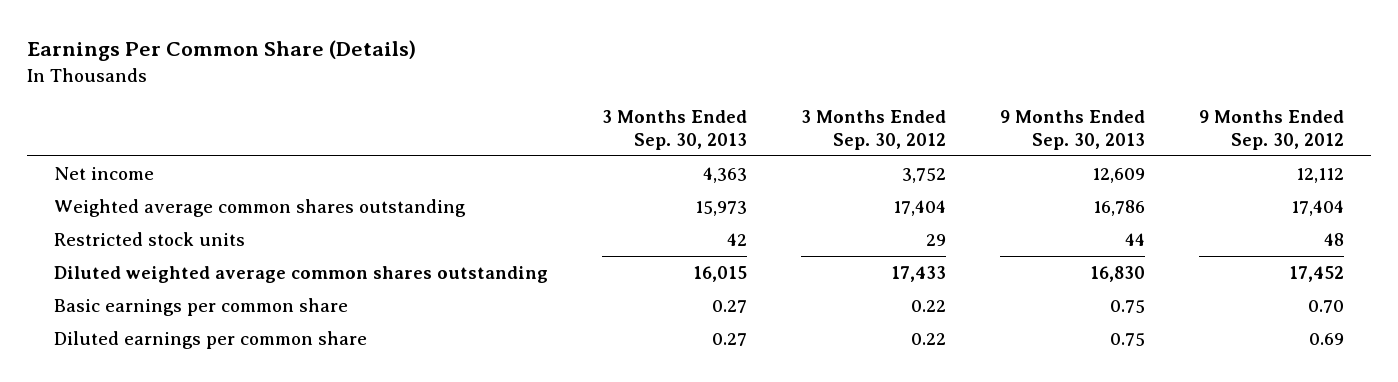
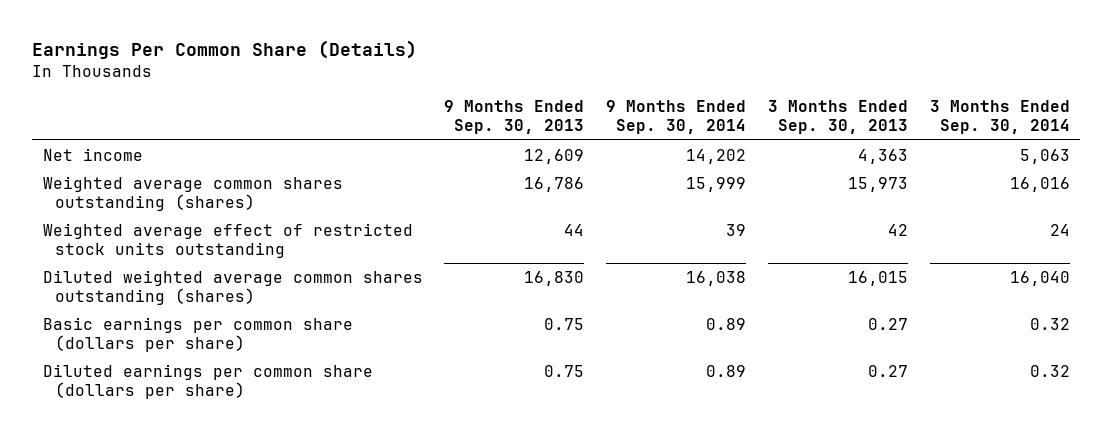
[801,110,947,150] 3 Months Ended Sep. 30, 2012 -> none
[1199,110,1345,150] 9 Months Ended Sep. 30, 2012 -> none
none -> [606,100,747,135] 9 Months Ended Sep. 30, 2014
none -> [929,100,1070,135] 3 Months Ended Sep. 30, 2014
[54,199,467,218] Weighted average common shares outstanding -> [42,175,343,211] Weighted average common shares outstanding (shares)
[54,232,246,247] Restricted stock units -> [42,222,413,258] Weighted average effect of restricted stock units outstanding
[54,266,549,284] Diluted weighted average common shares outstanding -> [42,269,423,305] Diluted weighted average common shares outstanding (shares)
[54,298,349,317] Basic earnings per common share -> [42,316,353,352] Basic earnings per common share (dollars per share)
[54,331,368,350] Diluted earnings per common share -> [42,363,373,399] Diluted earnings per common share (dollars per share)

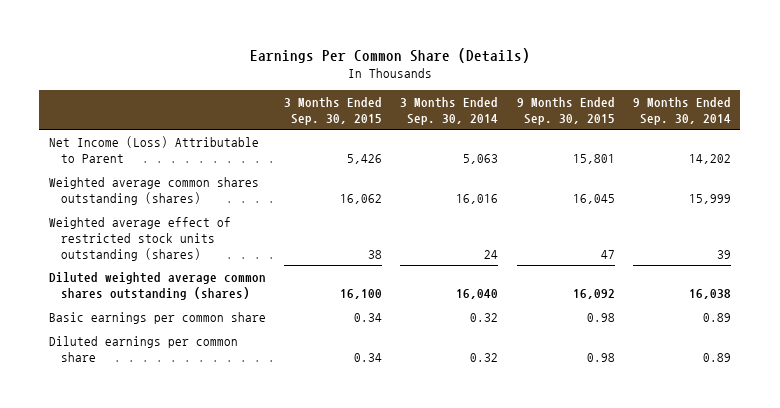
[444,100,585,135] 9 Months Ended Sep. 30, 2013 -> none
[767,100,908,135] 3 Months Ended Sep. 30, 2013 -> none
none -> [283,96,382,125] 3 Months Ended Sep. 30, 2015
none -> [516,96,615,125] 9 Months Ended Sep. 30, 2015
[42,147,143,161] Net income -> [48,135,259,163] Net Income (Loss) Attributable to Parent
[42,222,413,258] Weighted average effect of restricted stock units outstanding -> [48,216,231,261] Weighted average effect of restricted stock units outstanding (shares)
[42,316,353,352] Basic earnings per common share (dollars per share) -> [48,311,266,324] Basic earnings per common share
[42,363,373,399] Diluted earnings per common share (dollars per share) -> [48,335,238,362] Diluted earnings per common share

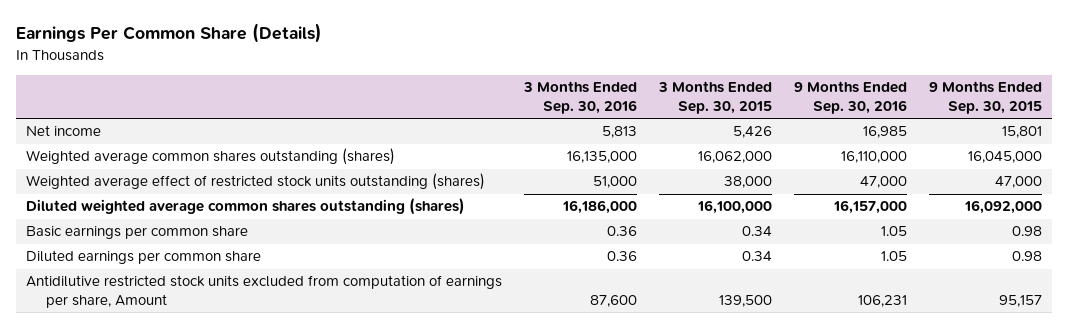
[400,96,499,125] 3 Months Ended Sep. 30, 2014 -> none
[632,96,731,125] 9 Months Ended Sep. 30, 2014 -> none
none -> [523,81,638,114] 3 Months Ended Sep. 30, 2016
none -> [793,81,907,114] 9 Months Ended Sep. 30, 2016
[48,135,259,163] Net Income (Loss) Attributable to Parent -> [26,125,102,137] Net income
[339,193,382,204] 16,062 -> [698,151,773,164] 16,062,000
[572,193,615,204] 16,045 -> [967,151,1042,164] 16,045,000
[367,249,382,259] 38 -> [724,176,773,189] 38,000
[600,249,615,259] 47 -> [994,176,1042,189] 47,000
[339,288,382,299] 16,100 -> [697,200,773,215] 16,100,000
[572,288,615,299] 16,092 -> [963,200,1042,215] 16,092,000
none -> [26,275,503,309] Antidilutive restricted stock units excluded from computation of earnings per share, Amount

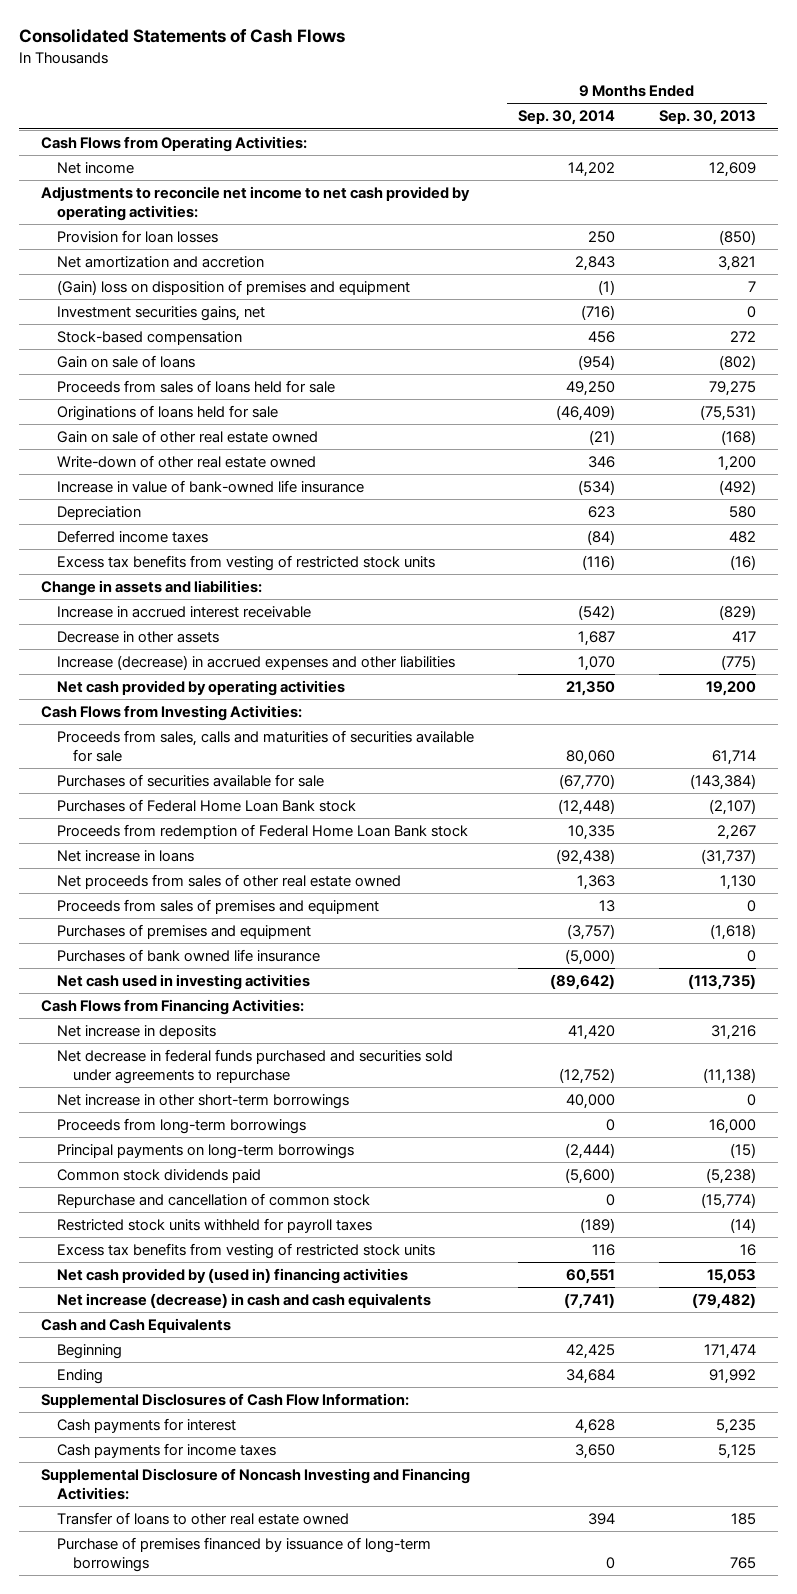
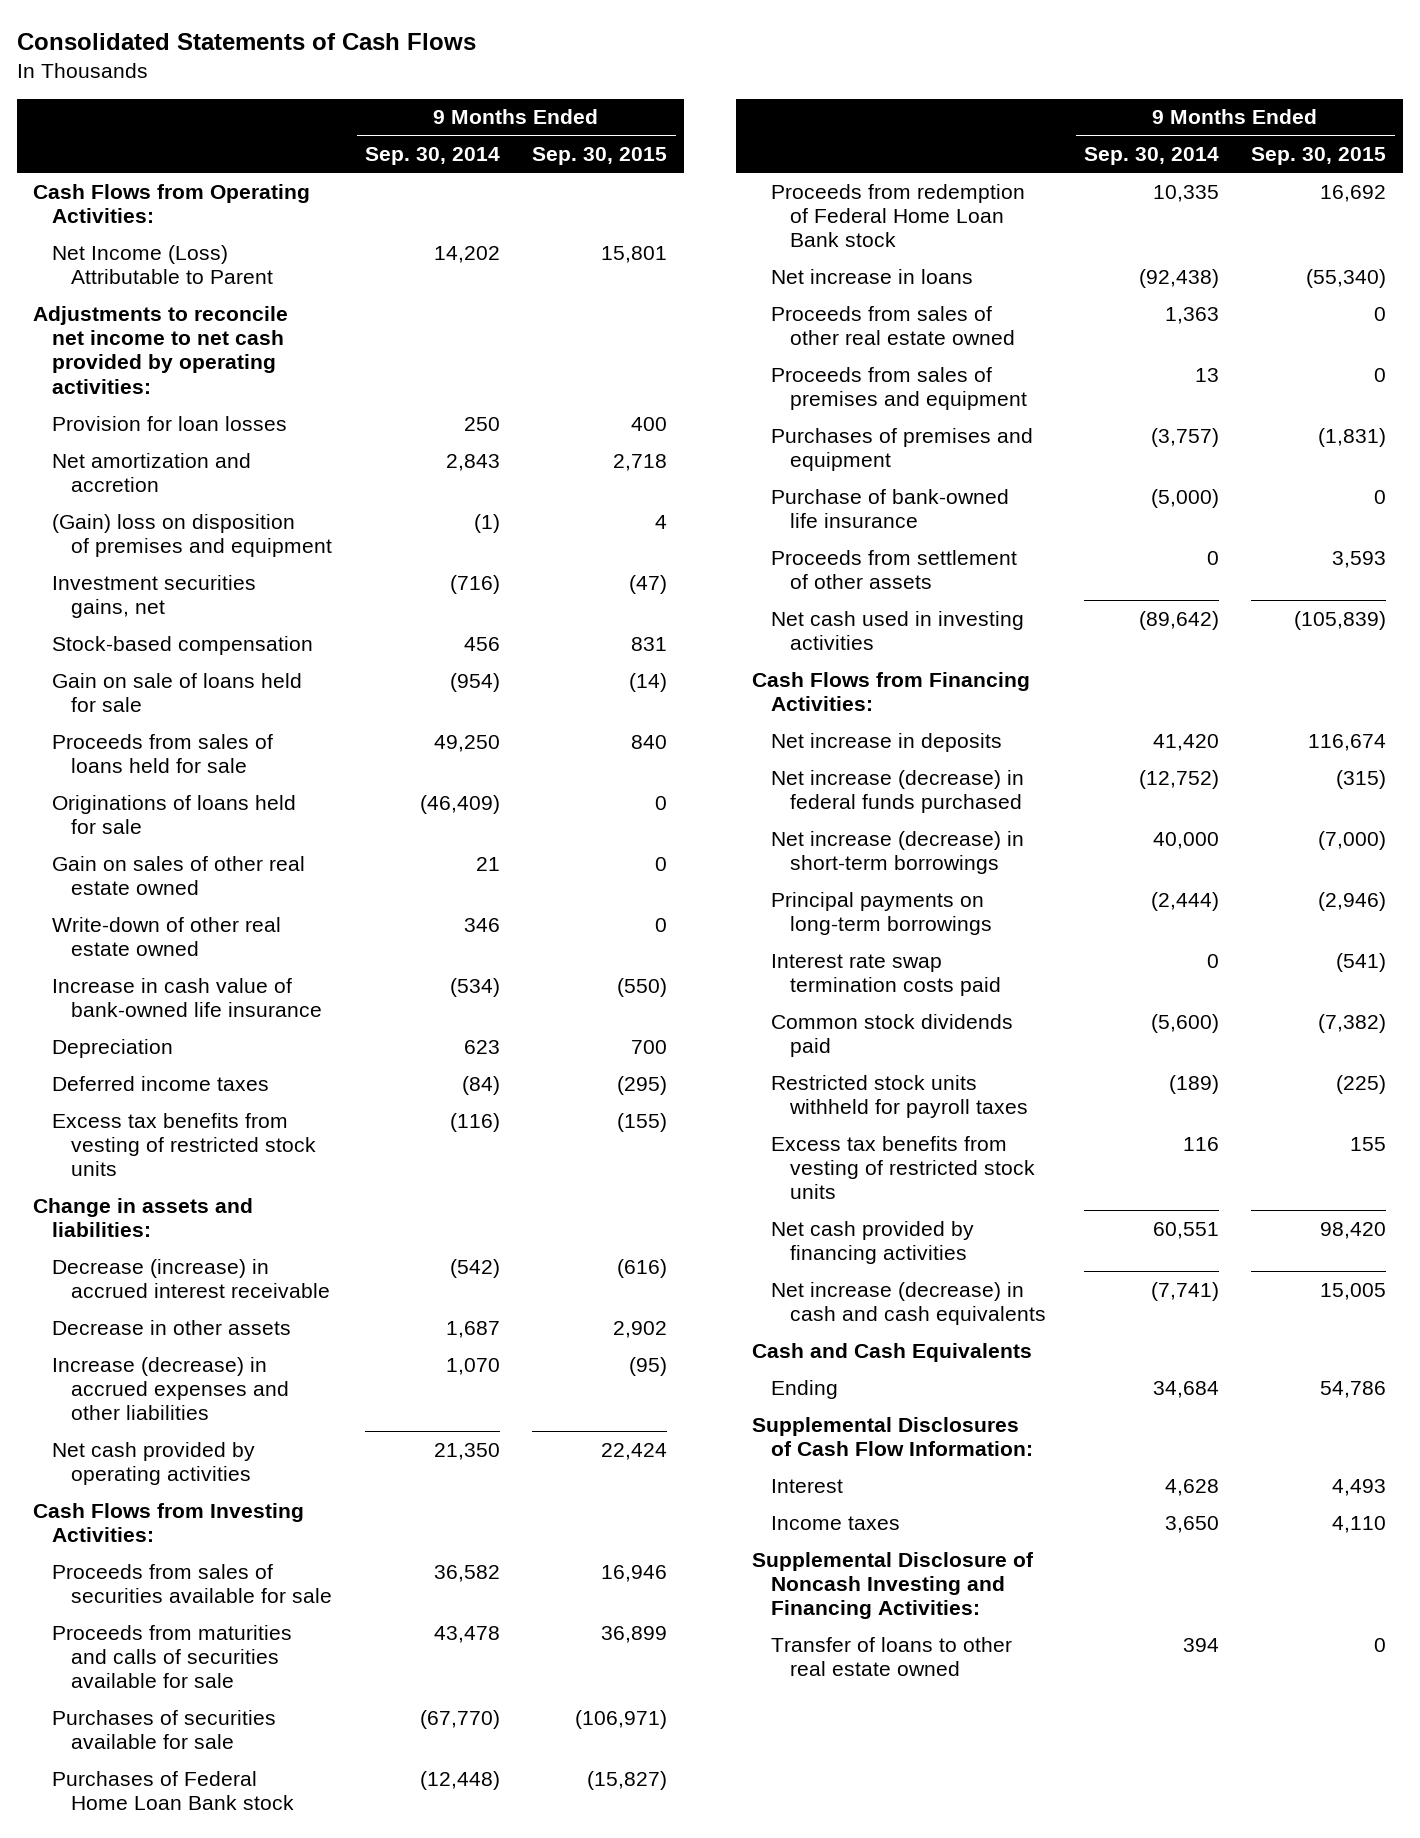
[658,110,756,126] Sep. 30, 2013 -> none
none -> [532,147,668,166] Sep. 30, 2015
[57,162,135,175] Net income -> [52,244,274,284] Net Income (Loss) Attributable to Parent
[57,355,196,369] Gain on sale of loans -> [52,672,303,712] Gain on sale of loans held for sale
[57,430,319,444] Gain on sale of other real estate owned -> [52,855,306,895] Gain on sales of other real estate owned
[588,430,615,446] (21) -> [475,856,500,871] 21
[57,480,365,494] Increase in value of bank-owned life insurance -> [52,977,323,1017] Increase in cash value of bank-owned life insurance
[57,606,312,619] Increase in accrued interest receivable -> [52,1258,331,1298] Decrease (increase) in accrued interest receivable
none -> [52,1563,333,1603] Proceeds from sales of securities available for sale
[57,730,475,762] Proceeds from sales, calls and maturities of securities available for sale -> [52,1624,293,1689] Proceeds from maturities and calls of securities available for sale
[565,749,615,765] 80,060 -> [433,1625,500,1643] 43,478
[57,874,402,890] Net proceeds from sales of other real estate owned -> [771,305,1016,345] Proceeds from sales of other real estate owned
[57,949,321,963] Purchases of bank owned life insurance -> [771,488,1010,528] Purchase of bank-owned life insurance
none -> [771,549,1018,589] Proceeds from settlement of other assets
[57,1118,307,1135] Proceeds from long-term borrowings -> none
[57,1049,454,1084] Net decrease in federal funds purchased and securities sold under agreements to repurchase -> [771,769,1025,813] Net increase (decrease) in federal funds purchased
[57,1094,350,1110] Net increase in other short-term borrowings -> [771,830,1025,874] Net increase (decrease) in short-term borrowings
none -> [771,953,1002,996] Interest rate swap termination costs paid
[57,1193,371,1209] Repurchase and cancellation of common stock -> none
[57,1268,409,1285] Net cash provided by (used in) financing activities -> [771,1220,975,1264] Net cash provided by financing activities
[57,1344,123,1360] Beginning -> none
[57,1418,237,1434] Cash payments for interest -> [771,1478,844,1493] Interest
[57,1443,277,1459] Cash payments for income taxes -> [771,1515,901,1530] Income taxes
[57,1537,432,1572] Purchase of premises financed by issuance of long-term borrowings -> none

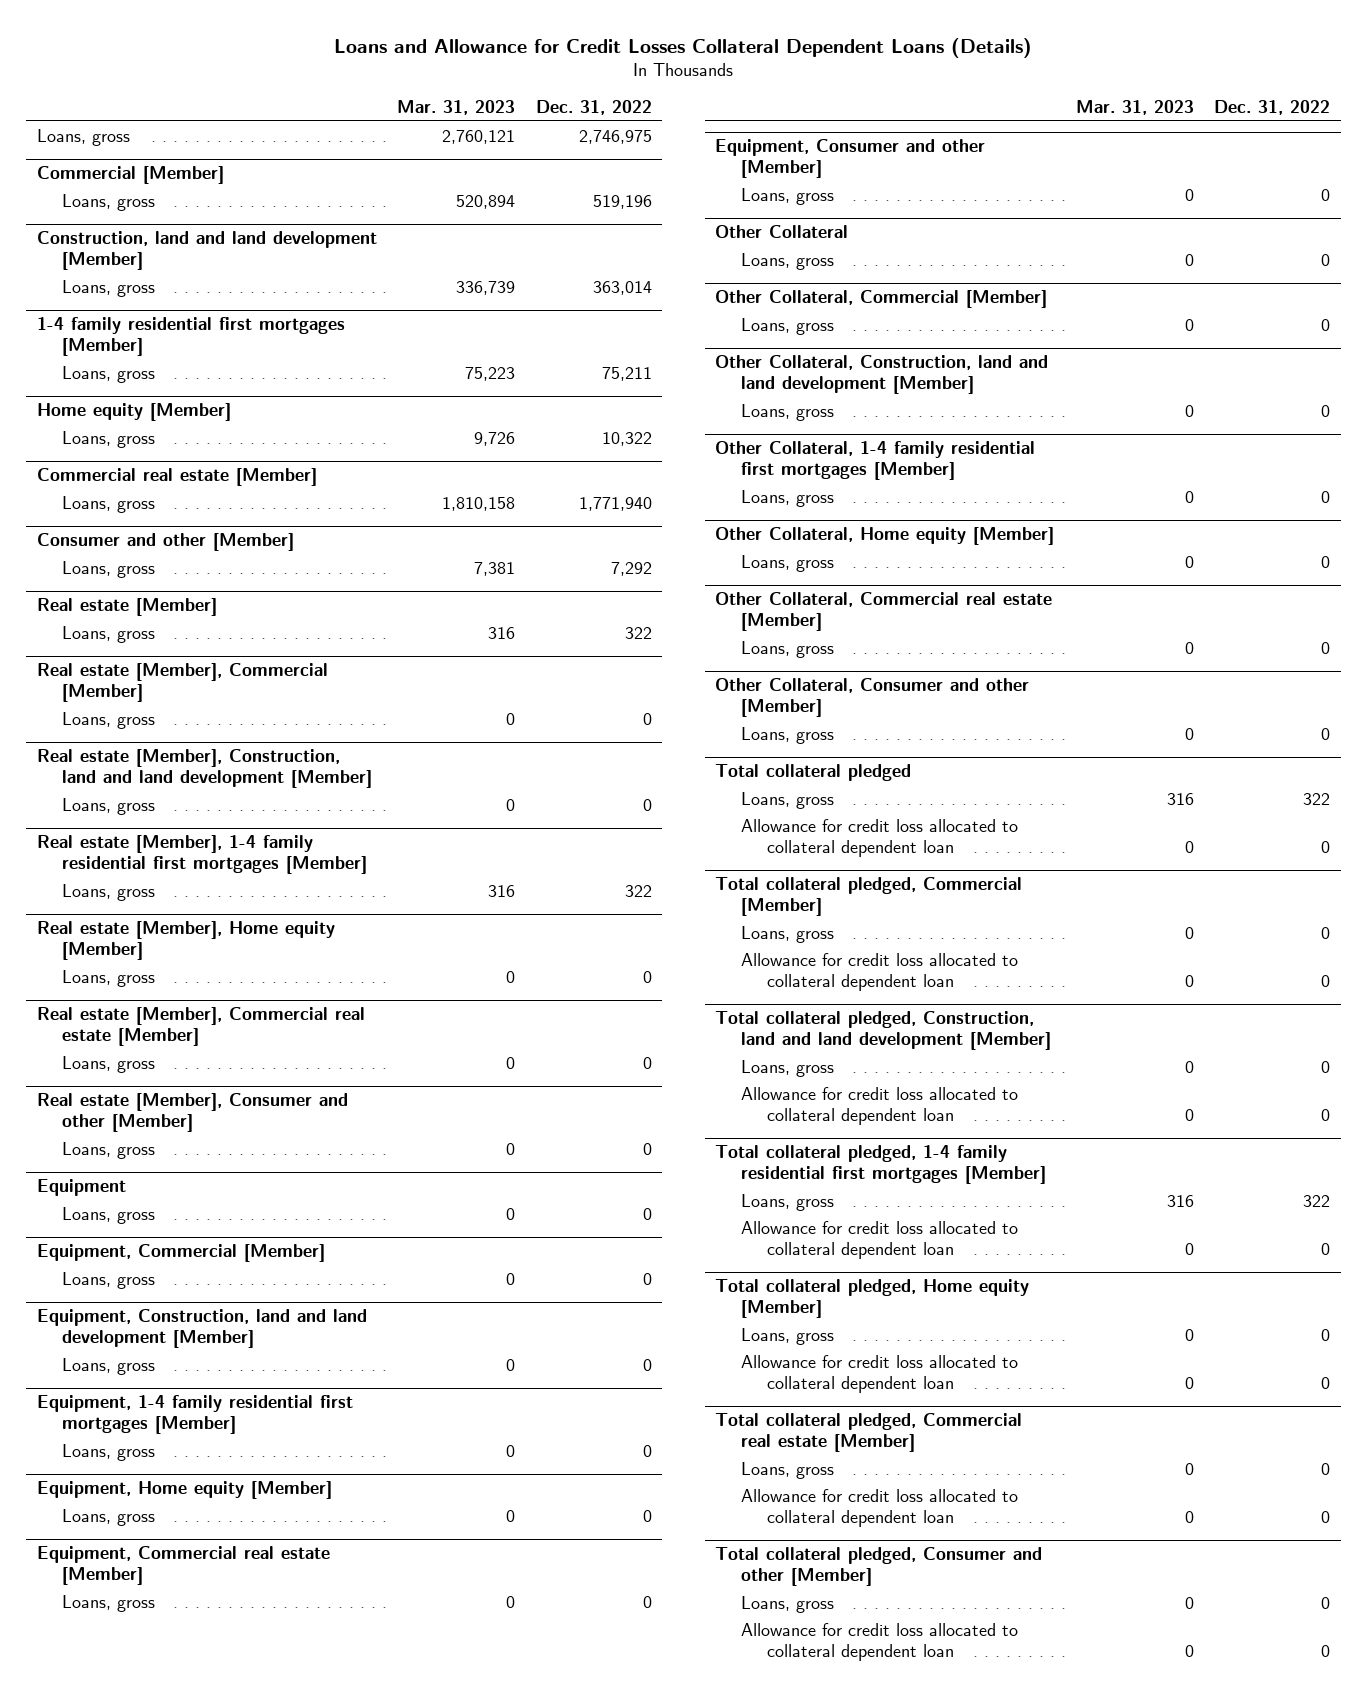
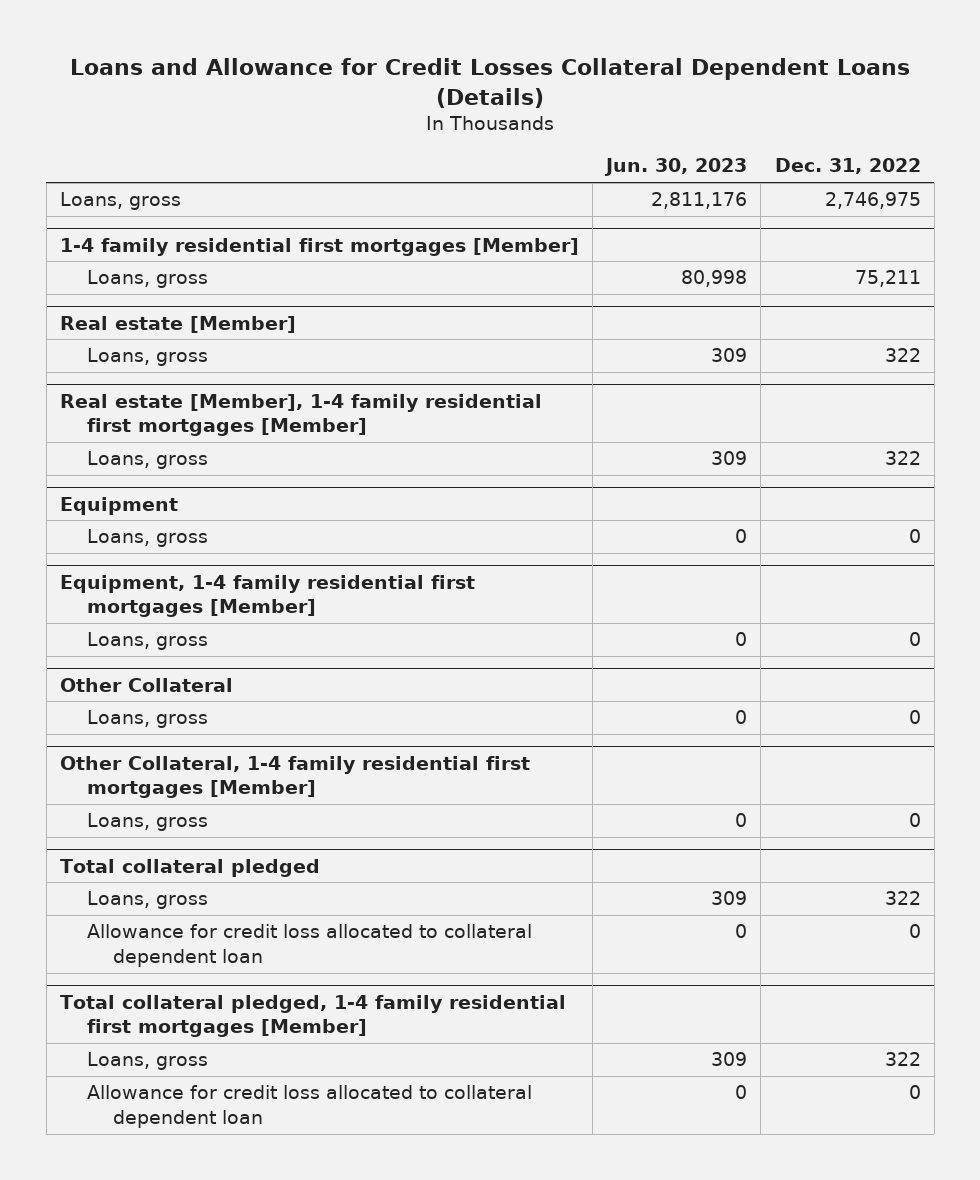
[397,100,516,116] Mar. 31, 2023 -> none
none -> [604,158,748,177] Jun. 30, 2023
[36,166,224,185] Commercial [Member] -> none
[62,193,156,211] Loans, gross -> none
[36,231,377,271] Construction, land and land development [Member] -> none
[62,279,156,297] Loans, gross -> none
[36,403,231,422] Home equity [Member] -> none
[62,430,156,448] Loans, gross -> none
[36,468,317,487] Commercial real estate [Member] -> none
[62,495,156,513] Loans, gross -> none
[36,533,294,552] Consumer and other [Member] -> none
[62,560,156,578] Loans, gross -> none
[36,663,328,703] Real estate [Member], Commercial [Member] -> none
[62,711,156,729] Loans, gross -> none
[36,749,373,789] Real estate [Member], Construction, land and land development [Member] -> none
[62,797,156,815] Loans, gross -> none
[36,921,335,961] Real estate [Member], Home equity [Member] -> none
[62,969,156,987] Loans, gross -> none
[36,1007,365,1047] Real estate [Member], Commercial real estate [Member] -> none
[62,1055,156,1073] Loans, gross -> none
[36,1093,348,1133] Real estate [Member], Consumer and other [Member] -> none
[62,1141,156,1159] Loans, gross -> none
[36,1244,325,1263] Equipment, Commercial [Member] -> none
[62,1271,156,1289] Loans, gross -> none
[36,1309,367,1349] Equipment, Construction, land and land development [Member] -> none
[62,1357,156,1375] Loans, gross -> none
[36,1481,332,1500] Equipment, Home equity [Member] -> none
[62,1508,156,1526] Loans, gross -> none
[36,1546,330,1586] Equipment, Commercial real estate [Member] -> none
[62,1594,156,1612] Loans, gross -> none
[715,139,986,179] Equipment, Consumer and other [Member] -> none
[741,187,835,205] Loans, gross -> none
[715,290,1048,309] Other Collateral, Commercial [Member] -> none
[741,317,835,335] Loans, gross -> none
[715,355,1049,395] Other Collateral, Construction, land and land development [Member] -> none
[741,403,835,421] Loans, gross -> none
[715,527,1055,546] Other Collateral, Home equity [Member] -> none
[741,554,835,572] Loans, gross -> none
[715,592,1053,632] Other Collateral, Commercial real estate [Member] -> none
[741,640,835,658] Loans, gross -> none
[715,678,1030,718] Other Collateral, Consumer and other [Member] -> none
[741,726,835,744] Loans, gross -> none
[715,877,1023,917] Total collateral pledged, Commercial [Member] -> none
[741,925,835,943] Loans, gross -> none
[741,952,1019,991] Allowance for credit loss allocated to collateral dependent loan -> none
[715,1011,1052,1051] Total collateral pledged, Construction, land and land development [Member] -> none
[741,1059,835,1077] Loans, gross -> none
[741,1086,1019,1125] Allowance for credit loss allocated to collateral dependent loan -> none
[715,1279,1030,1319] Total collateral pledged, Home equity [Member] -> none
[741,1327,835,1345] Loans, gross -> none
[741,1354,1019,1393] Allowance for credit loss allocated to collateral dependent loan -> none
[715,1413,1023,1453] Total collateral pledged, Commercial real estate [Member] -> none
[741,1461,835,1479] Loans, gross -> none
[741,1488,1019,1527] Allowance for credit loss allocated to collateral dependent loan -> none
[715,1547,1043,1587] Total collateral pledged, Consumer and other [Member] -> none
[741,1595,835,1613] Loans, gross -> none
[741,1622,1019,1661] Allowance for credit loss allocated to collateral dependent loan -> none

